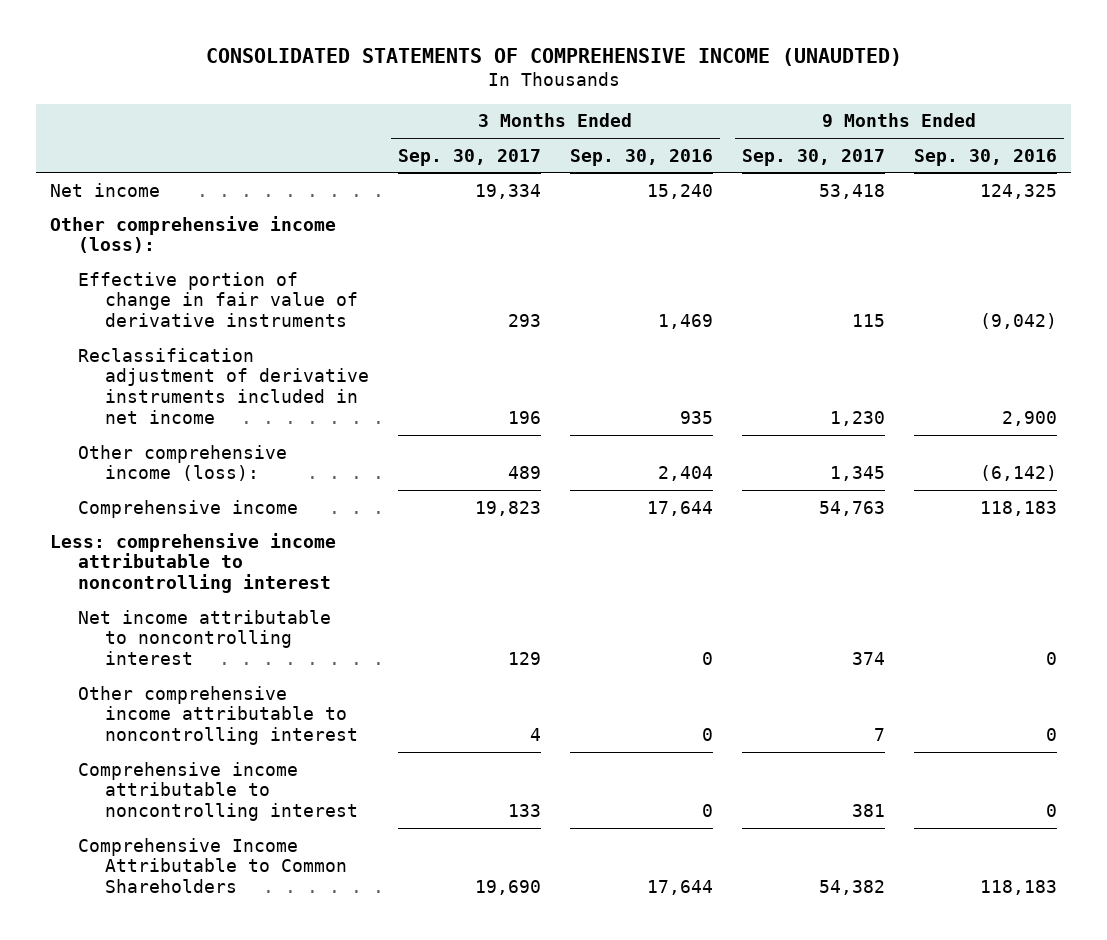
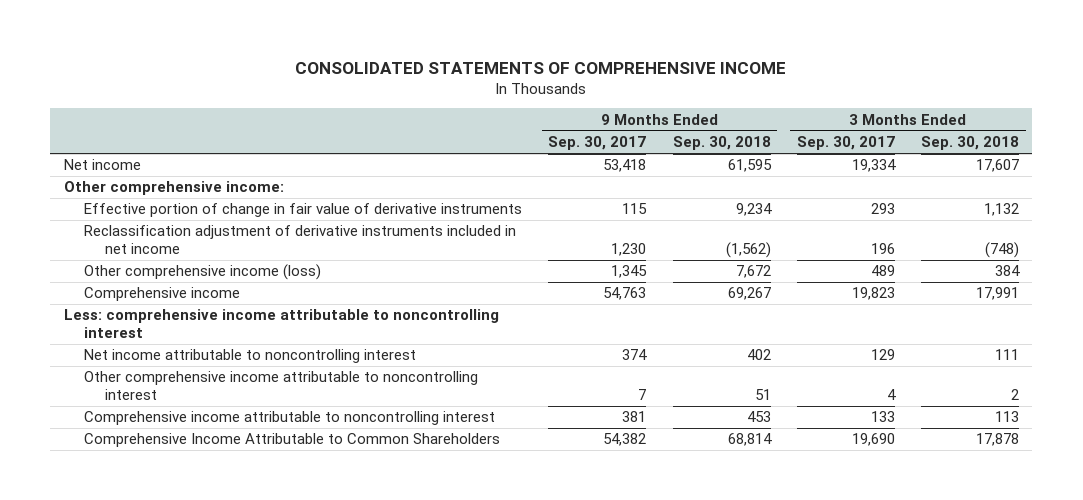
[205,47,902,66] CONSOLIDATED STATEMENTS OF COMPREHENSIVE INCOME (UNAUDTED) -> [295,61,787,74] CONSOLIDATED STATEMENTS OF COMPREHENSIVE INCOME
[569,148,713,166] Sep. 30, 2016 -> none
[913,148,1057,166] Sep. 30, 2016 -> none
none -> [672,136,771,151] Sep. 30, 2018
none -> [921,136,1020,151] Sep. 30, 2018
[50,215,337,254] Other comprehensive income (loss): -> [63,181,284,196] Other comprehensive income:
[77,444,287,482] Other comprehensive income (loss): -> [84,264,322,281] Other comprehensive income (loss)

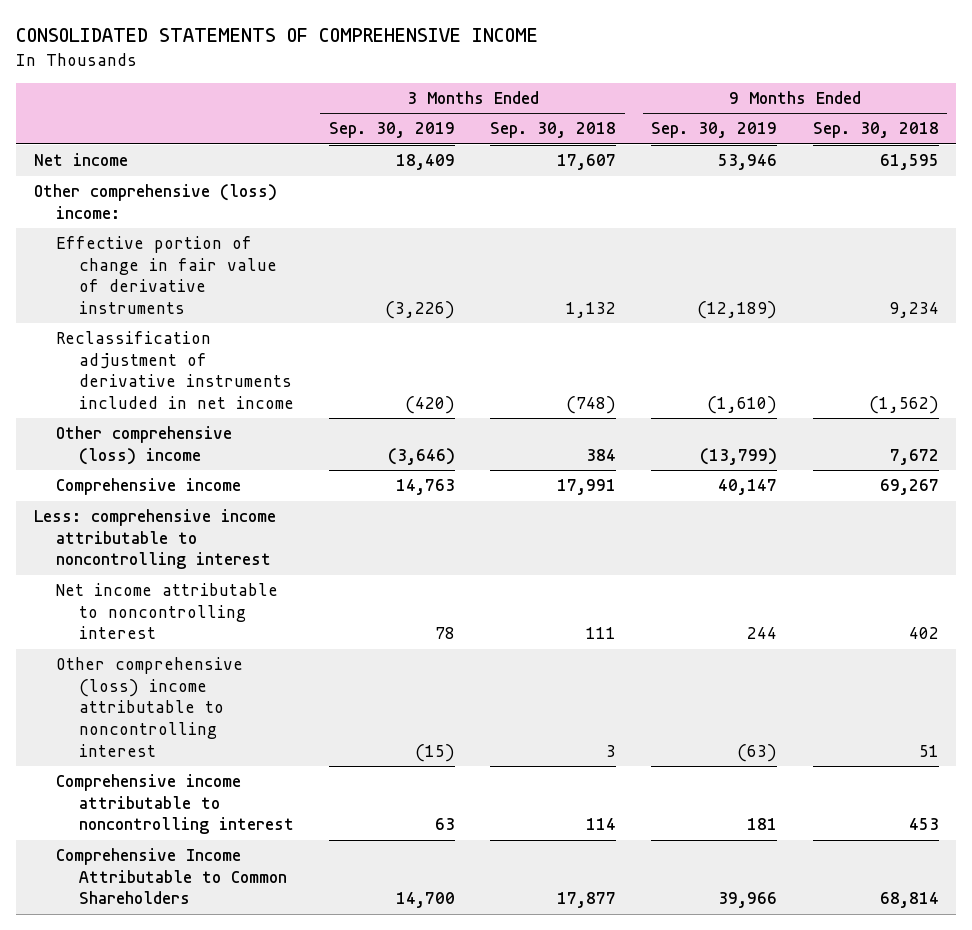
[548,136,647,151] Sep. 30, 2017 -> none
[797,136,896,151] Sep. 30, 2017 -> none
none -> [329,122,456,139] Sep. 30, 2019
none -> [651,122,778,139] Sep. 30, 2019
[63,181,284,196] Other comprehensive income: -> [33,184,277,219] Other comprehensive (loss) income:
[84,264,322,281] Other comprehensive income (loss) -> [56,426,233,465] Other comprehensive (loss) income
[84,371,479,400] Other comprehensive income attributable to noncontrolling interest -> [56,657,244,757] Other comprehensive (loss) income attributable to noncontrolling interest
[1011,388,1020,400] 2 -> [606,744,617,757] 3
[995,411,1020,423] 113 -> [586,818,617,831] 114
[976,433,1020,447] 17,878 -> [557,892,617,909] 17,877

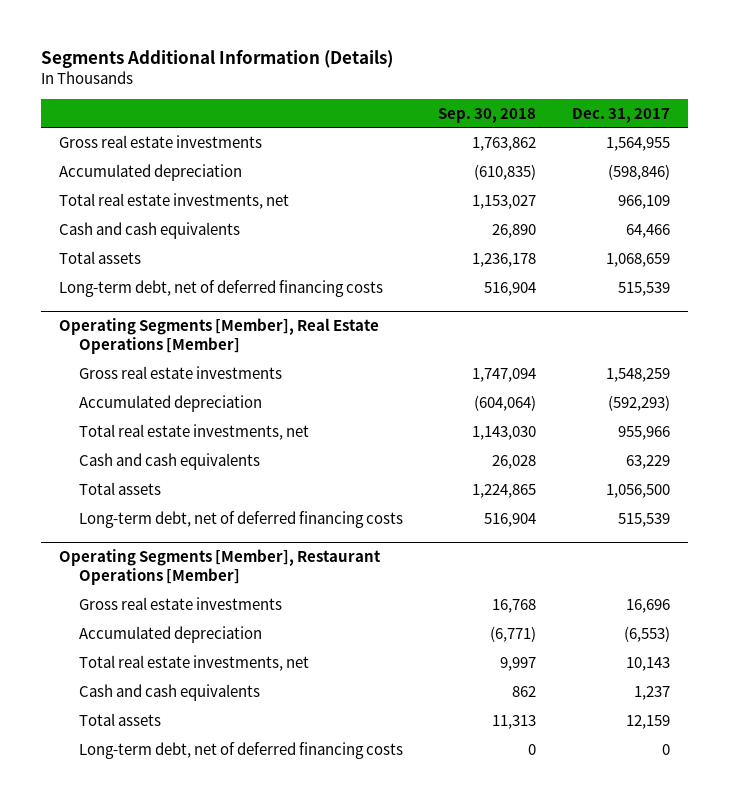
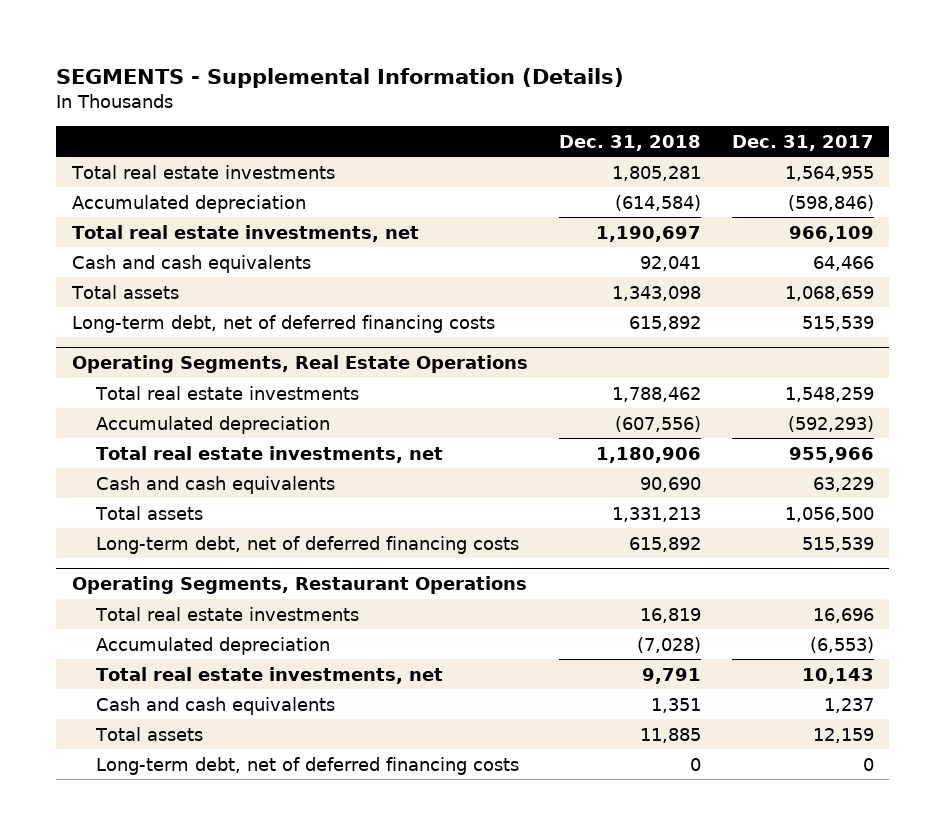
[41,50,394,69] Segments Additional Information (Details) -> [56,67,625,88] SEGMENTS - Supplemental Information (Details)
[438,107,537,123] Sep. 30, 2018 -> none
none -> [558,134,701,151] Dec. 31, 2018
[59,134,263,148] Gross real estate investments -> [70,164,335,179] Total real estate investments
[59,318,380,354] Operating Segments [Member], Real Estate Operations [Member] -> [71,355,528,374] Operating Segments, Real Estate Operations
[78,365,282,379] Gross real estate investments -> [95,385,360,400] Total real estate investments
[59,549,382,585] Operating Segments [Member], Restaurant Operations [Member] -> [71,576,527,595] Operating Segments, Restaurant Operations
[78,596,282,610] Gross real estate investments -> [95,606,360,621] Total real estate investments

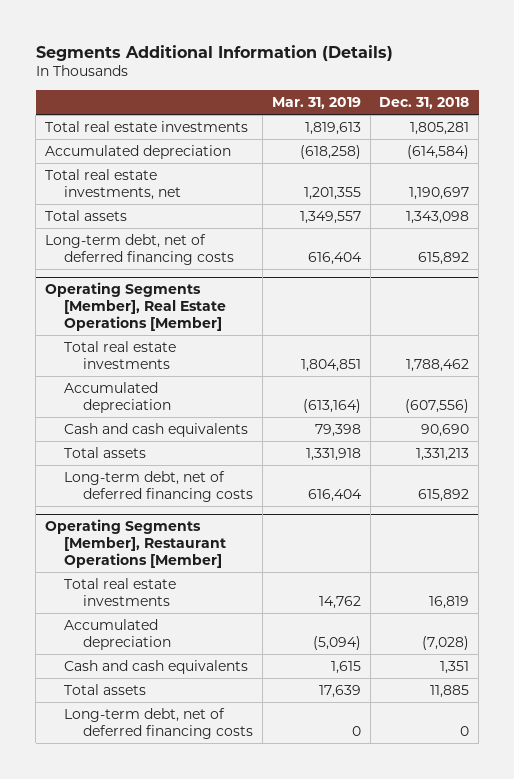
[56,67,625,88] SEGMENTS - Supplemental Information (Details) -> [35,44,393,61] Segments Additional Information (Details)
[731,134,874,151] Dec. 31, 2017 -> none
none -> [271,97,361,110] Mar. 31, 2019
[71,254,311,273] Cash and cash equivalents -> none
[71,355,528,374] Operating Segments, Real Estate Operations -> [45,282,227,331] Operating Segments [Member], Real Estate Operations [Member]
[96,445,444,463] Total real estate investments, net -> none
[71,576,527,595] Operating Segments, Restaurant Operations -> [45,519,227,568] Operating Segments [Member], Restaurant Operations [Member]
[96,666,444,684] Total real estate investments, net -> none

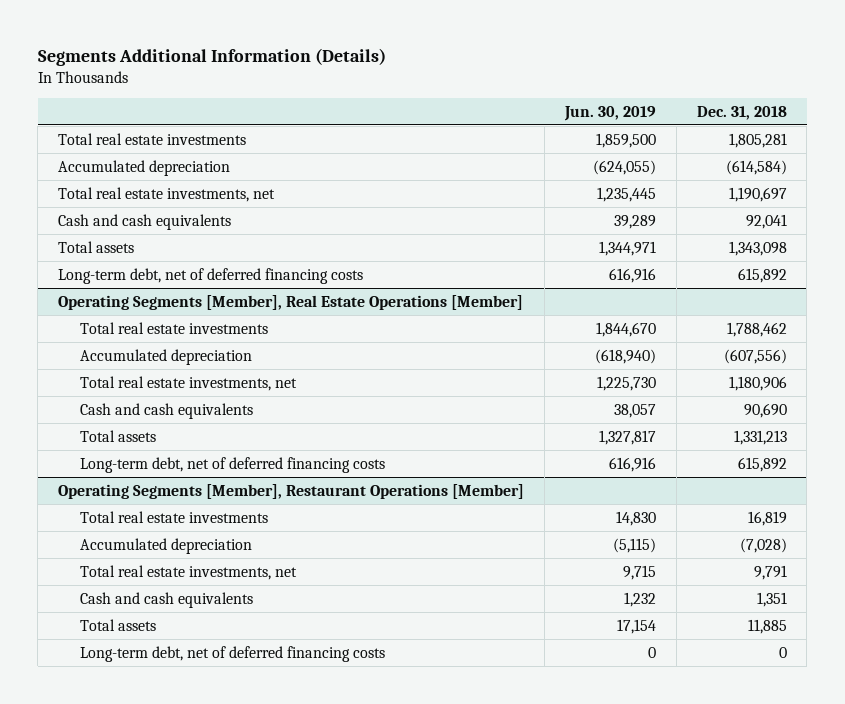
[271,97,361,110] Mar. 31, 2019 -> none
none -> [563,105,656,121] Jun. 30, 2019
none -> [58,213,232,230] Cash and cash equivalents
none -> [79,375,297,391] Total real estate investments, net
none -> [79,564,297,580] Total real estate investments, net

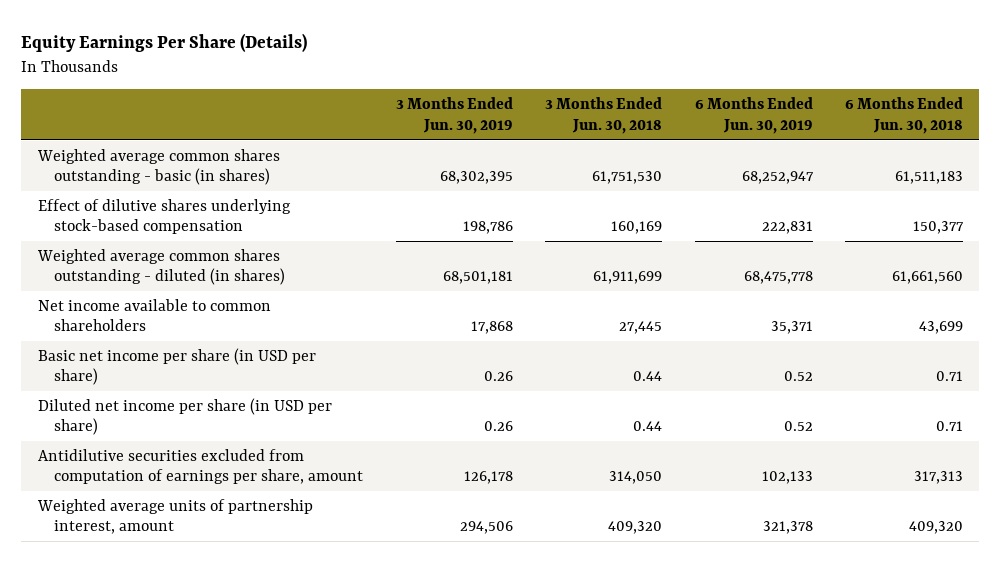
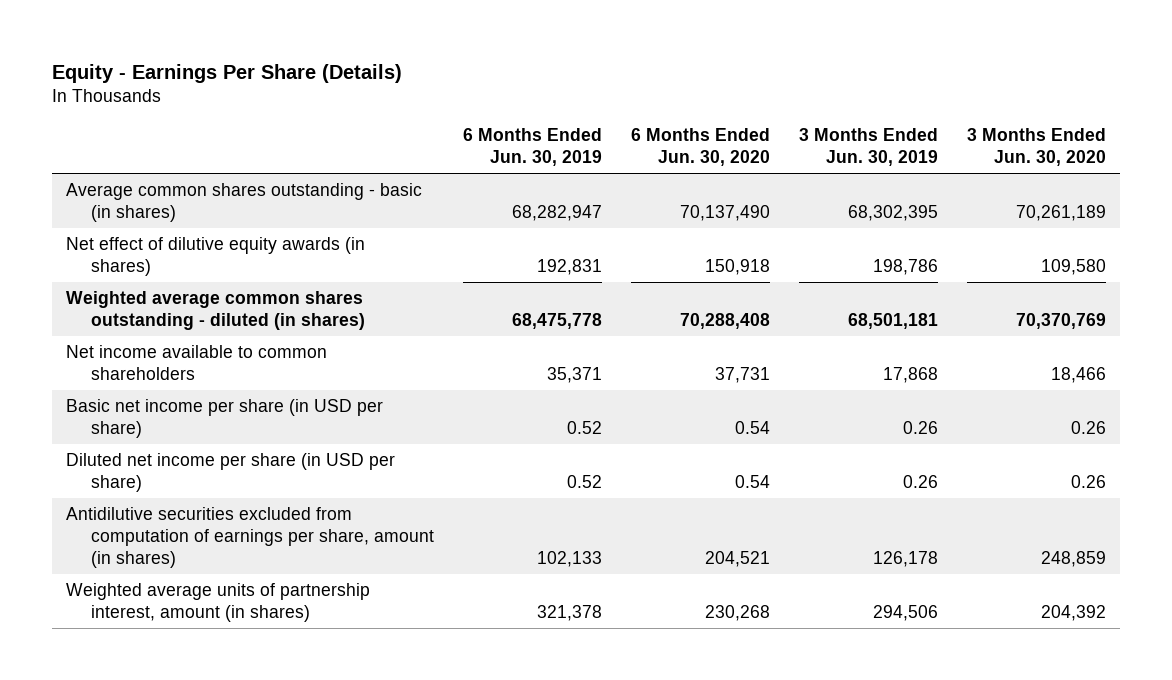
[21,33,308,53] Equity Earnings Per Share (Details) -> [51,63,402,83] Equity - Earnings Per Share (Details)
[545,97,663,134] 3 Months Ended Jun. 30, 2018 -> none
[844,97,963,134] 6 Months Ended Jun. 30, 2018 -> none
none -> [630,128,770,167] 6 Months Ended Jun. 30, 2020
none -> [966,128,1106,167] 3 Months Ended Jun. 30, 2020
[36,149,280,186] Weighted average common shares outstanding - basic (in shares) -> [66,182,423,222] Average common shares outstanding - basic (in shares)
[741,171,814,185] 68,252,947 -> [511,204,602,221] 68,282,947
[37,199,291,235] Effect of dilutive shares underlying stock-based compensation -> [66,236,366,276] Net effect of dilutive equity awards (in shares)
[761,221,813,235] 222,831 -> [536,258,602,275] 192,831
[37,449,364,485] Antidilutive securities excluded from computation of earnings per share, amount -> [66,506,435,569] Antidilutive securities excluded from computation of earnings per share, amount (in shares)
[36,499,313,535] Weighted average units of partnership interest, amount -> [66,582,371,622] Weighted average units of partnership interest, amount (in shares)

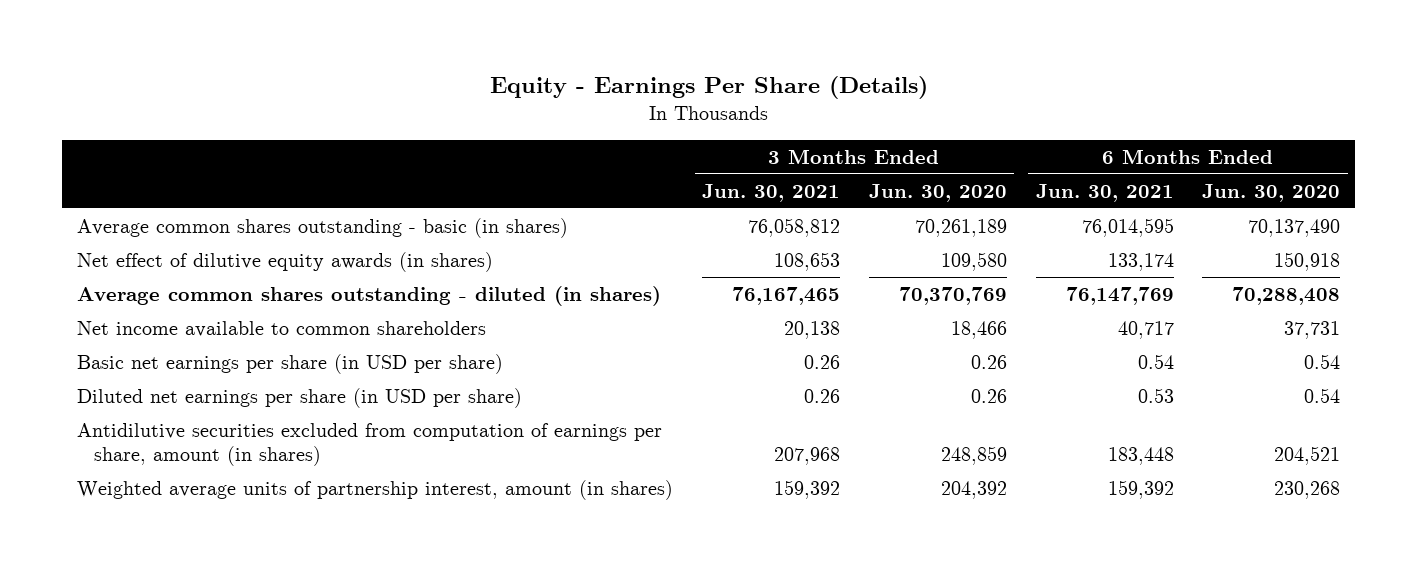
[462,128,602,167] 6 Months Ended Jun. 30, 2019 -> none
[798,128,938,167] 3 Months Ended Jun. 30, 2019 -> none
none -> [701,183,840,202] Jun. 30, 2021
none -> [1035,183,1174,202] Jun. 30, 2021
[66,290,366,330] Weighted average common shares outstanding - diluted (in shares) -> [76,285,661,306] Average common shares outstanding - diluted (in shares)
[66,398,384,438] Basic net income per share (in USD per share) -> [76,353,503,374] Basic net earnings per share (in USD per share)
[66,452,396,492] Diluted net income per share (in USD per share) -> [76,387,522,408] Diluted net earnings per share (in USD per share)

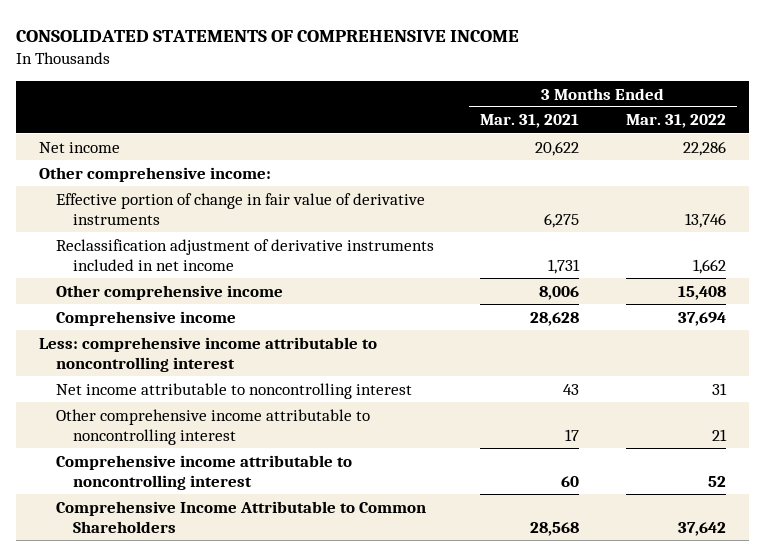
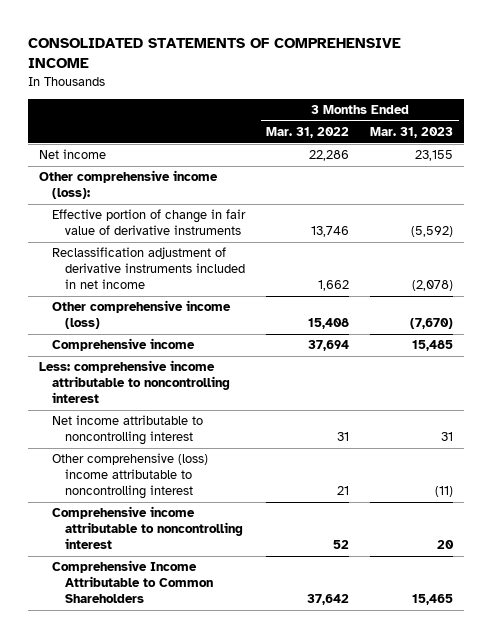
[480,114,580,129] Mar. 31, 2021 -> none
none -> [370,127,454,139] Mar. 31, 2023
[39,166,272,182] Other comprehensive income: -> [38,170,218,200] Other comprehensive income (loss):
[56,284,284,300] Other comprehensive income -> [51,300,231,330] Other comprehensive income (loss)
[56,408,371,445] Other comprehensive income attributable to noncontrolling interest -> [51,453,208,500] Other comprehensive (loss) income attributable to noncontrolling interest

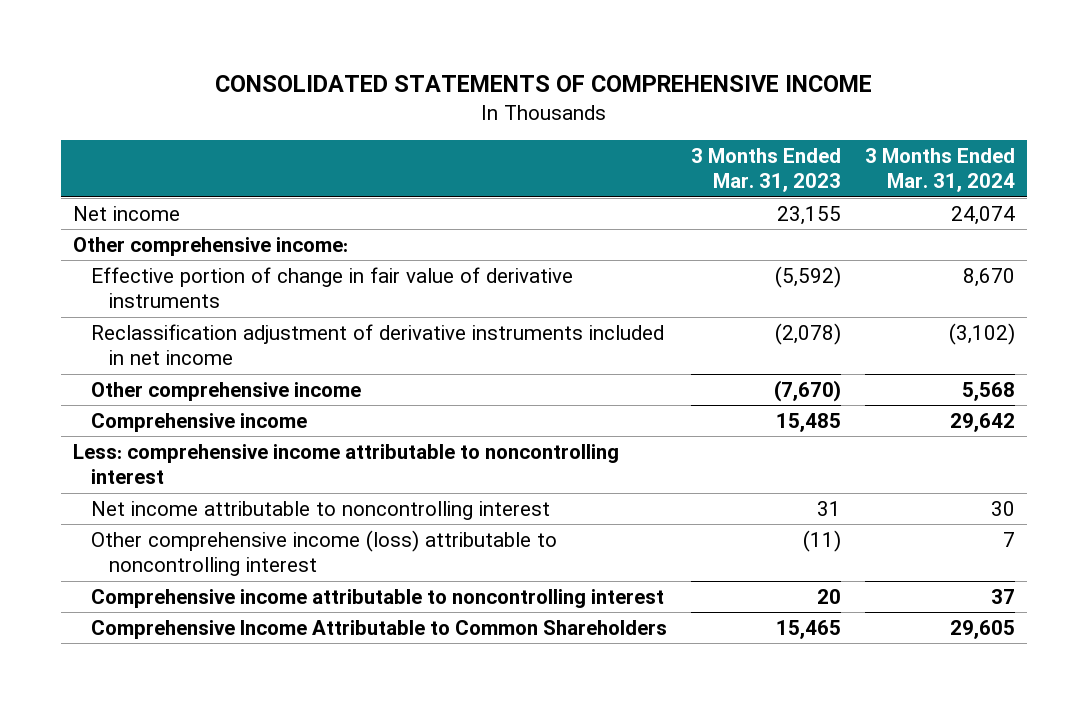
[266,127,350,139] Mar. 31, 2022 -> none
none -> [865,147,1016,193] 3 Months Ended Mar. 31, 2024
[38,170,218,200] Other comprehensive income (loss): -> [72,236,348,256] Other comprehensive income:
[51,300,231,330] Other comprehensive income (loss) -> [90,381,361,401] Other comprehensive income
[51,453,208,500] Other comprehensive (loss) income attributable to noncontrolling interest -> [90,529,557,577] Other comprehensive income (loss) attributable to noncontrolling interest

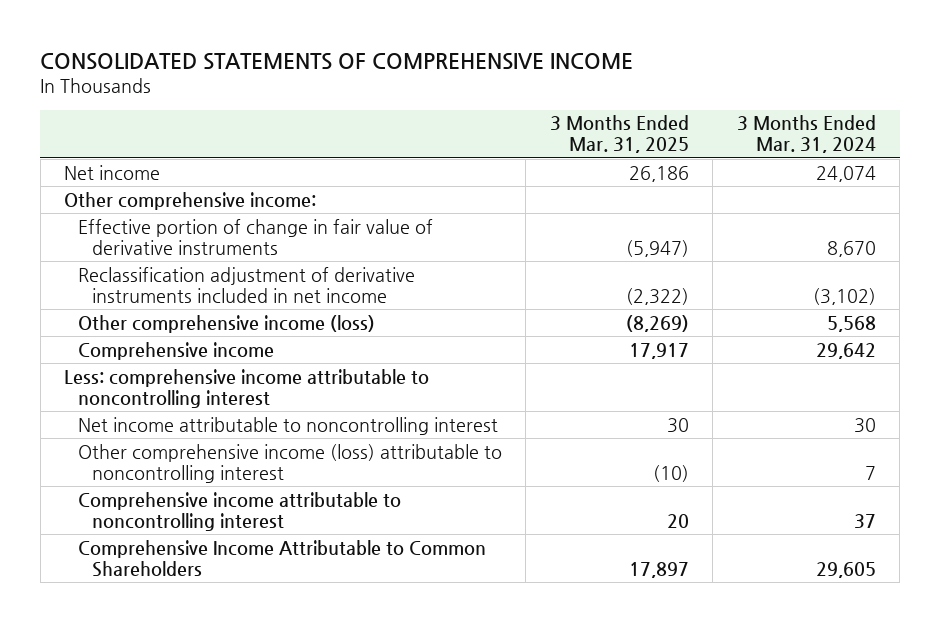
[690,147,841,193] 3 Months Ended Mar. 31, 2023 -> none
none -> [549,115,689,154] 3 Months Ended Mar. 31, 2025
[90,381,361,401] Other comprehensive income -> [77,314,375,333] Other comprehensive income (loss)

